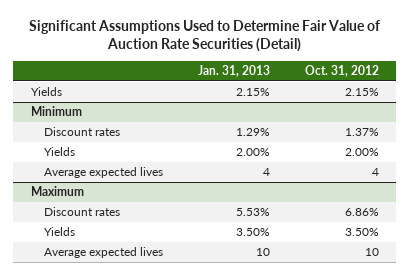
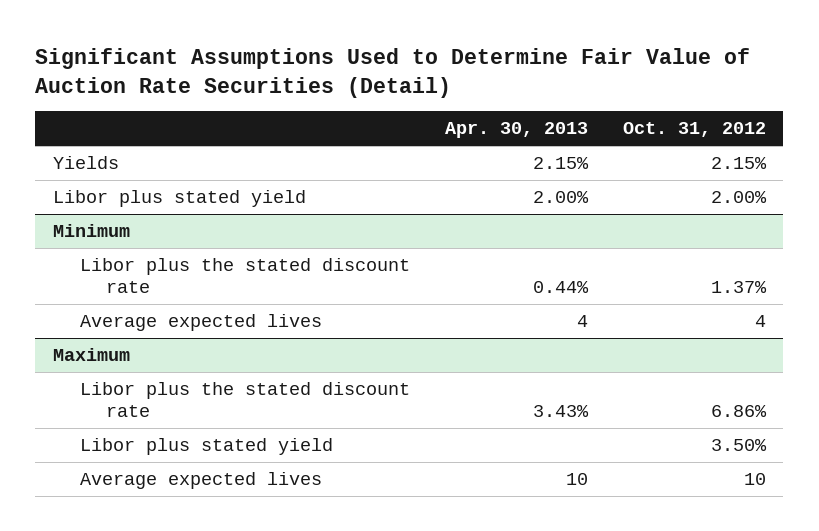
[198,65,271,78] Jan. 31, 2013 -> none
none -> [444,122,588,139] Apr. 30, 2013
none -> [53,189,307,207] Libor plus stated yield
[44,147,76,157] Yields -> none
[44,127,121,137] Discount rates -> [79,257,410,293] Libor plus the stated discount rate
[44,207,121,217] Discount rates -> [79,381,410,417] Libor plus the stated discount rate
[44,227,76,237] Yields -> [79,437,333,455] Libor plus stated yield

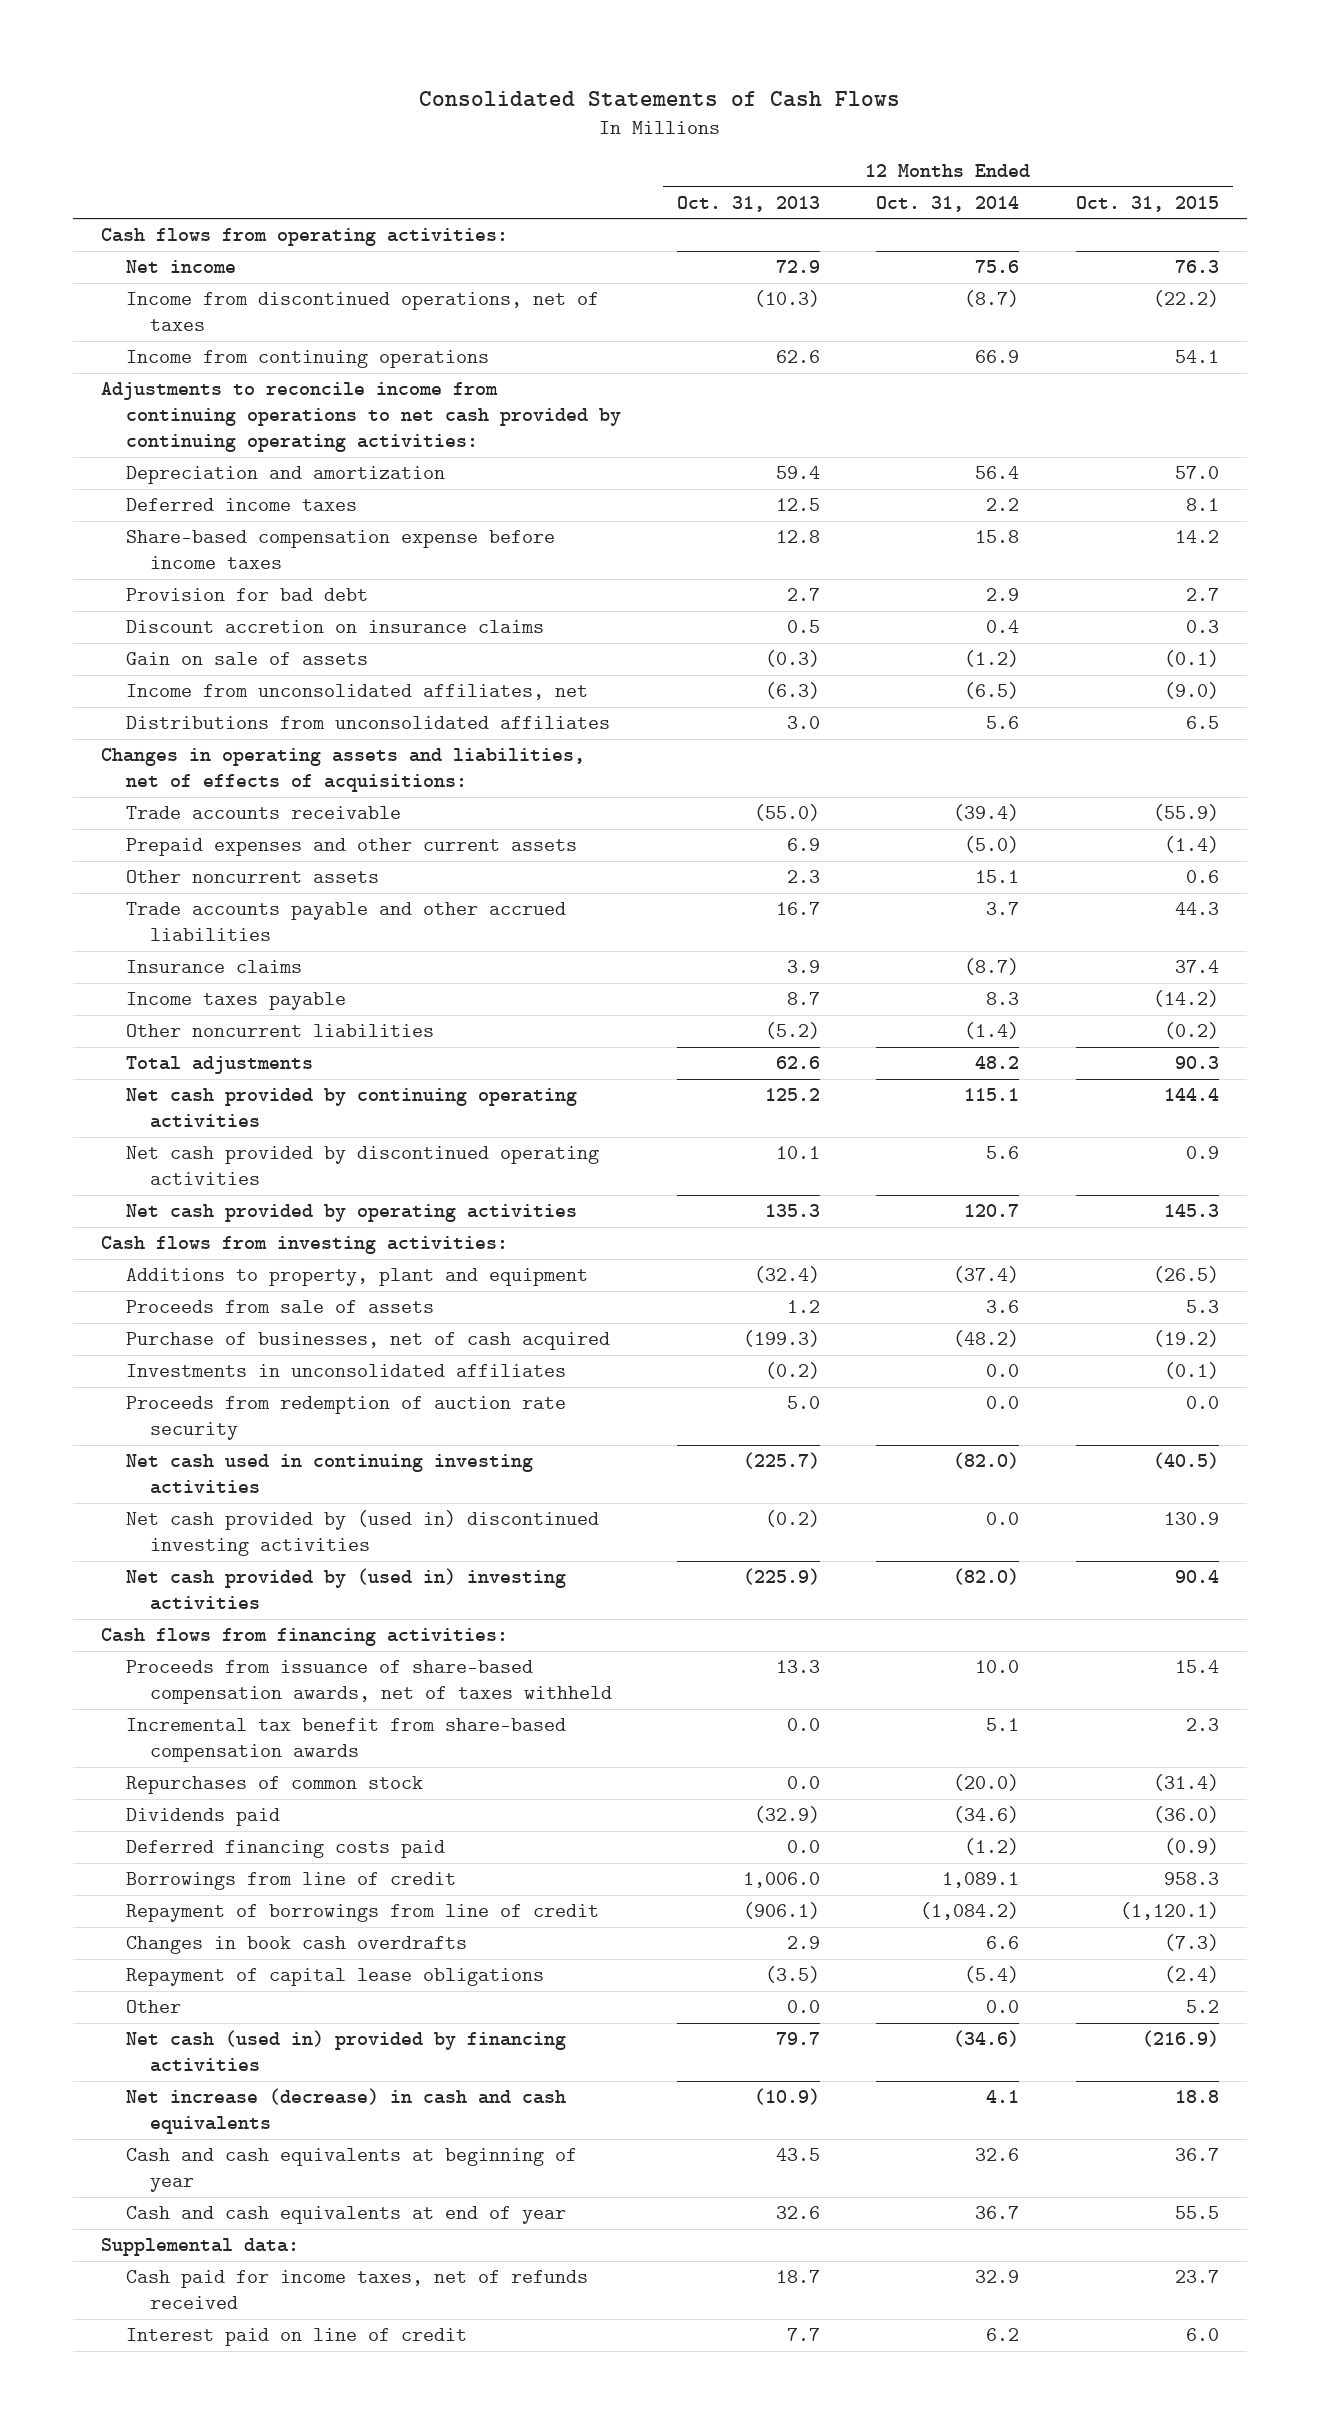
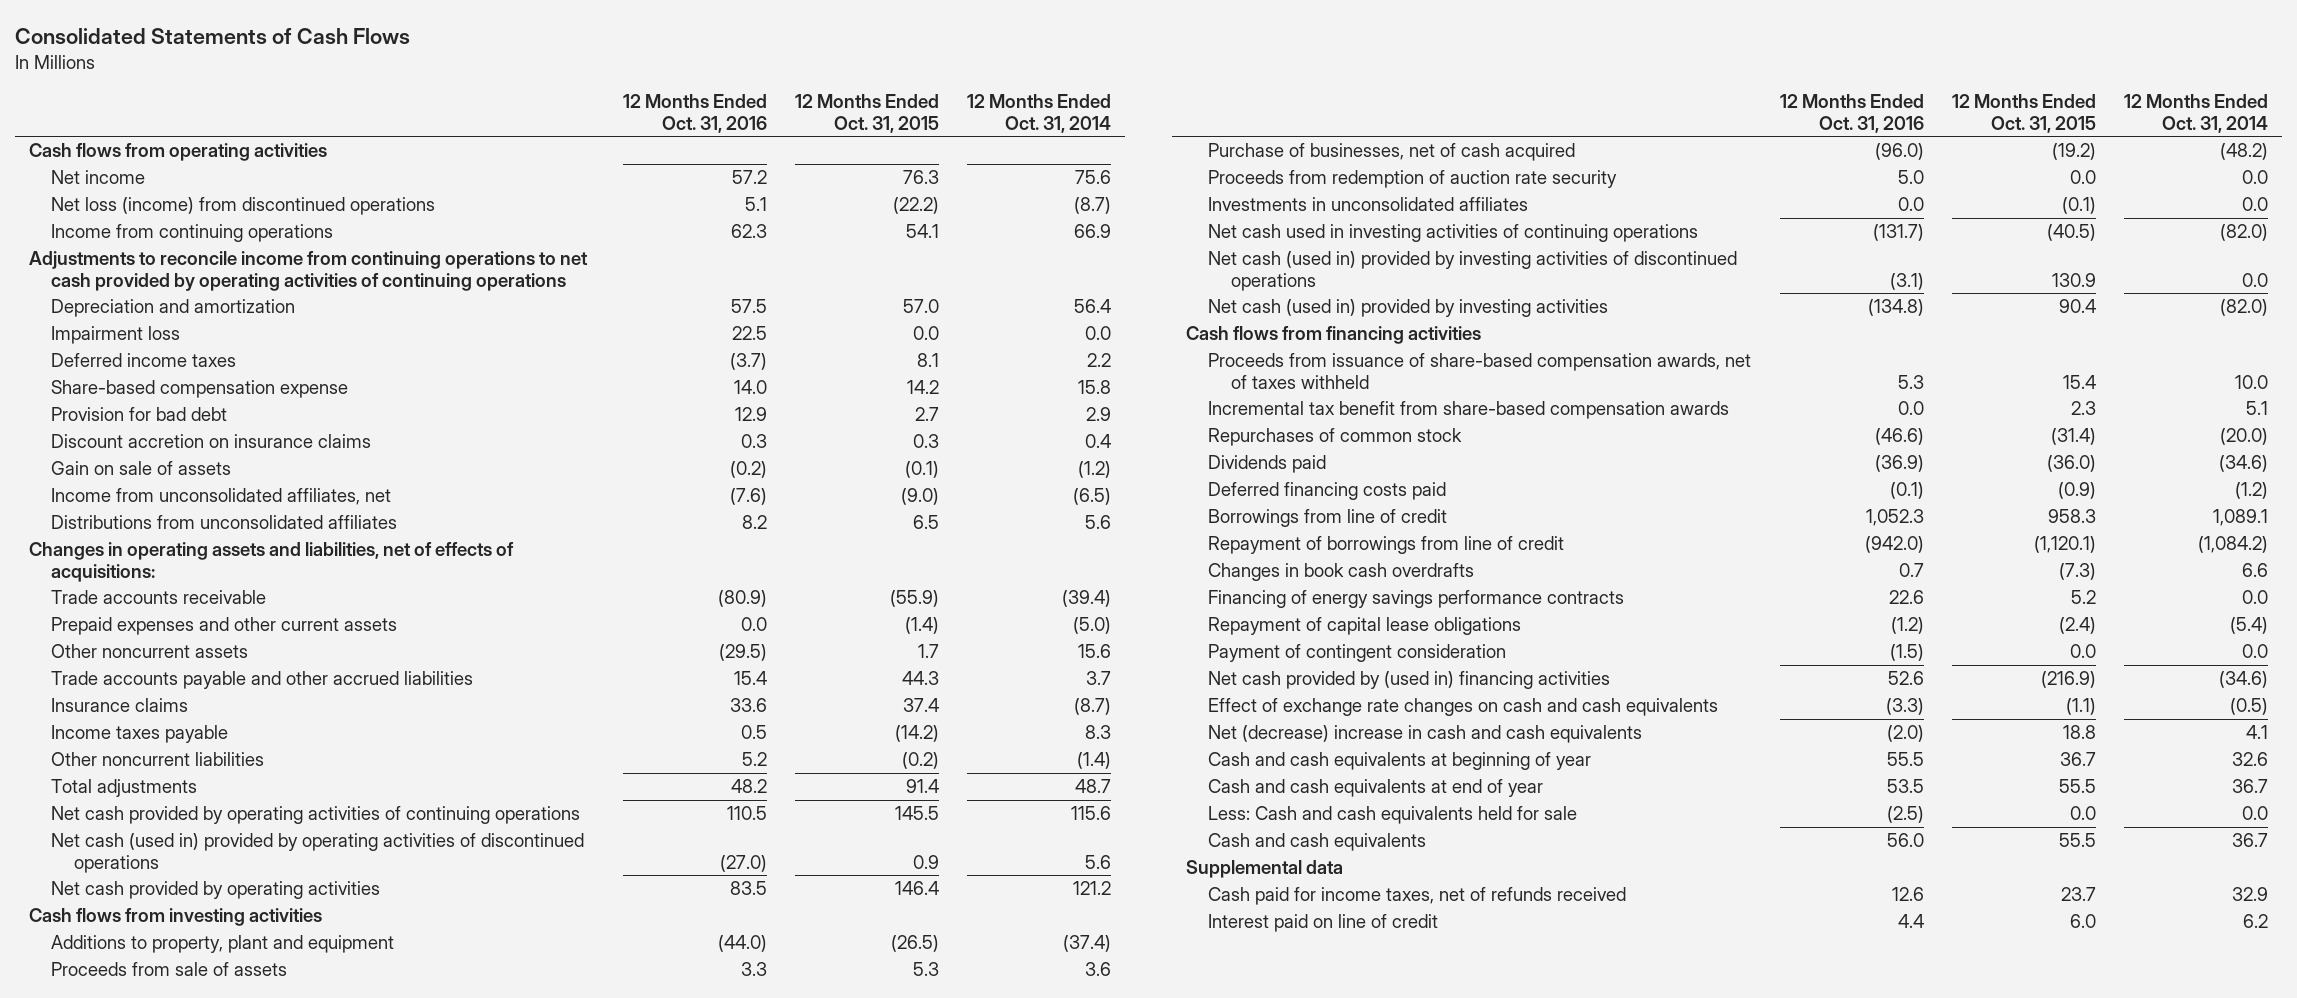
[676,195,820,212] Oct. 31, 2013 -> none
none -> [622,93,767,133] 12 Months Ended Oct. 31, 2016
[101,228,509,247] Cash flows from operating activities: -> [29,143,328,162] Cash flows from operating activities
[125,292,599,332] Income from discontinued operations, net of taxes -> [51,197,436,216] Net loss (income) from discontinued operations
[101,382,621,453] Adjustments to reconcile income from continuing operations to net cash provided by continuing operating activities: -> [29,251,589,291] Adjustments to reconcile income from continuing operations to net cash provided by operating activities of continuing operations
none -> [51,326,181,345] Impairment loss
[125,530,555,570] Share-based compensation expense before income taxes -> [51,380,349,399] Share-based compensation expense
[975,870,1020,884] 15.1 -> [1078,644,1112,659] 15.6
[1185,870,1219,884] 0.6 -> [917,644,939,659] 1.7
[975,1056,1020,1070] 48.2 -> [1075,779,1112,794] 48.7
[1174,1056,1219,1070] 90.3 -> [905,779,939,794] 91.4
[125,1088,577,1129] Net cash provided by continuing operating activities -> [51,806,581,825] Net cash provided by operating activities of continuing operations
[964,1088,1020,1102] 115.1 -> [1071,806,1112,821] 115.6
[1163,1088,1219,1102] 144.4 -> [894,806,939,821] 145.5
[125,1146,599,1186] Net cash provided by discontinued operating activities -> [51,833,585,873] Net cash (used in) provided by operating activities of discontinued operations
[964,1204,1020,1218] 120.7 -> [1073,881,1112,896] 121.2
[1163,1204,1219,1218] 145.3 -> [894,881,939,896] 146.4
[101,1236,509,1255] Cash flows from investing activities: -> [29,908,323,927] Cash flows from investing activities
[125,1364,566,1378] Investments in unconsolidated affiliates -> [1208,197,1529,212] Investments in unconsolidated affiliates
[125,1454,533,1495] Net cash used in continuing investing activities -> [1208,224,1699,243] Net cash used in investing activities of continuing operations
[125,1510,599,1557] Net cash provided by (used in) discontinued investing activities -> [1208,251,1738,291] Net cash (used in) provided by investing activities of discontinued operations
[125,1568,566,1611] Net cash provided by (used in) investing activities -> [1208,299,1609,318] Net cash (used in) provided by investing activities
[101,1628,509,1647] Cash flows from financing activities: -> [1186,326,1482,345] Cash flows from financing activities
none -> [1208,590,1625,609] Financing of energy savings performance contracts
[125,2000,181,2014] Other -> none
none -> [1208,644,1507,663] Payment of contingent consideration
[125,2030,566,2073] Net cash (used in) provided by financing activities -> [1208,671,1611,690] Net cash provided by (used in) financing activities
none -> [1208,698,1719,717] Effect of exchange rate changes on cash and cash equivalents
[125,2088,566,2135] Net increase (decrease) in cash and cash equivalents -> [1208,725,1643,744] Net (decrease) increase in cash and cash equivalents
none -> [1208,806,1578,825] Less: Cash and cash equivalents held for sale
none -> [1208,833,1427,852] Cash and cash equivalents
[101,2238,300,2257] Supplemental data: -> [1186,860,1344,879] Supplemental data

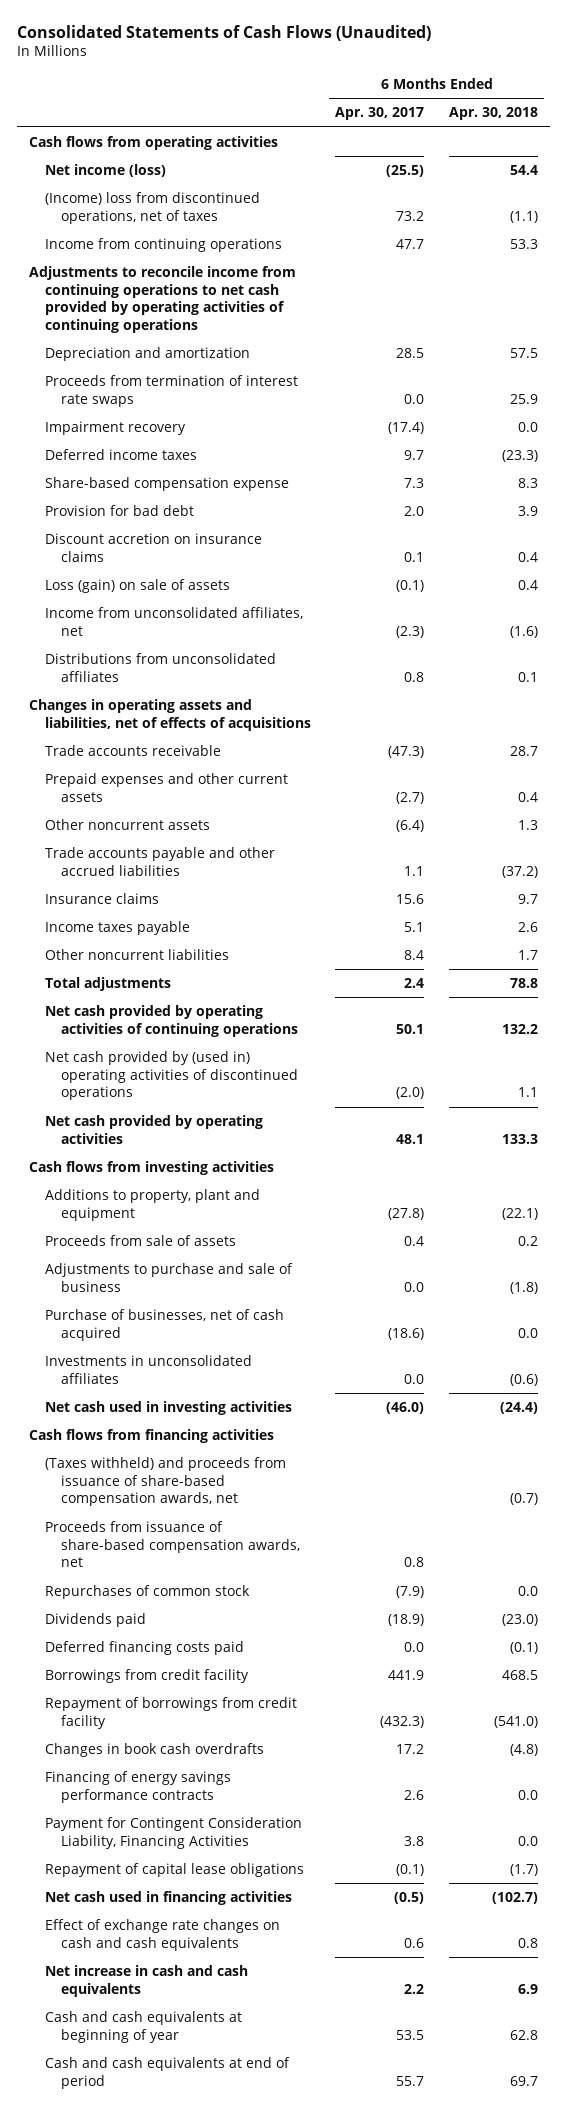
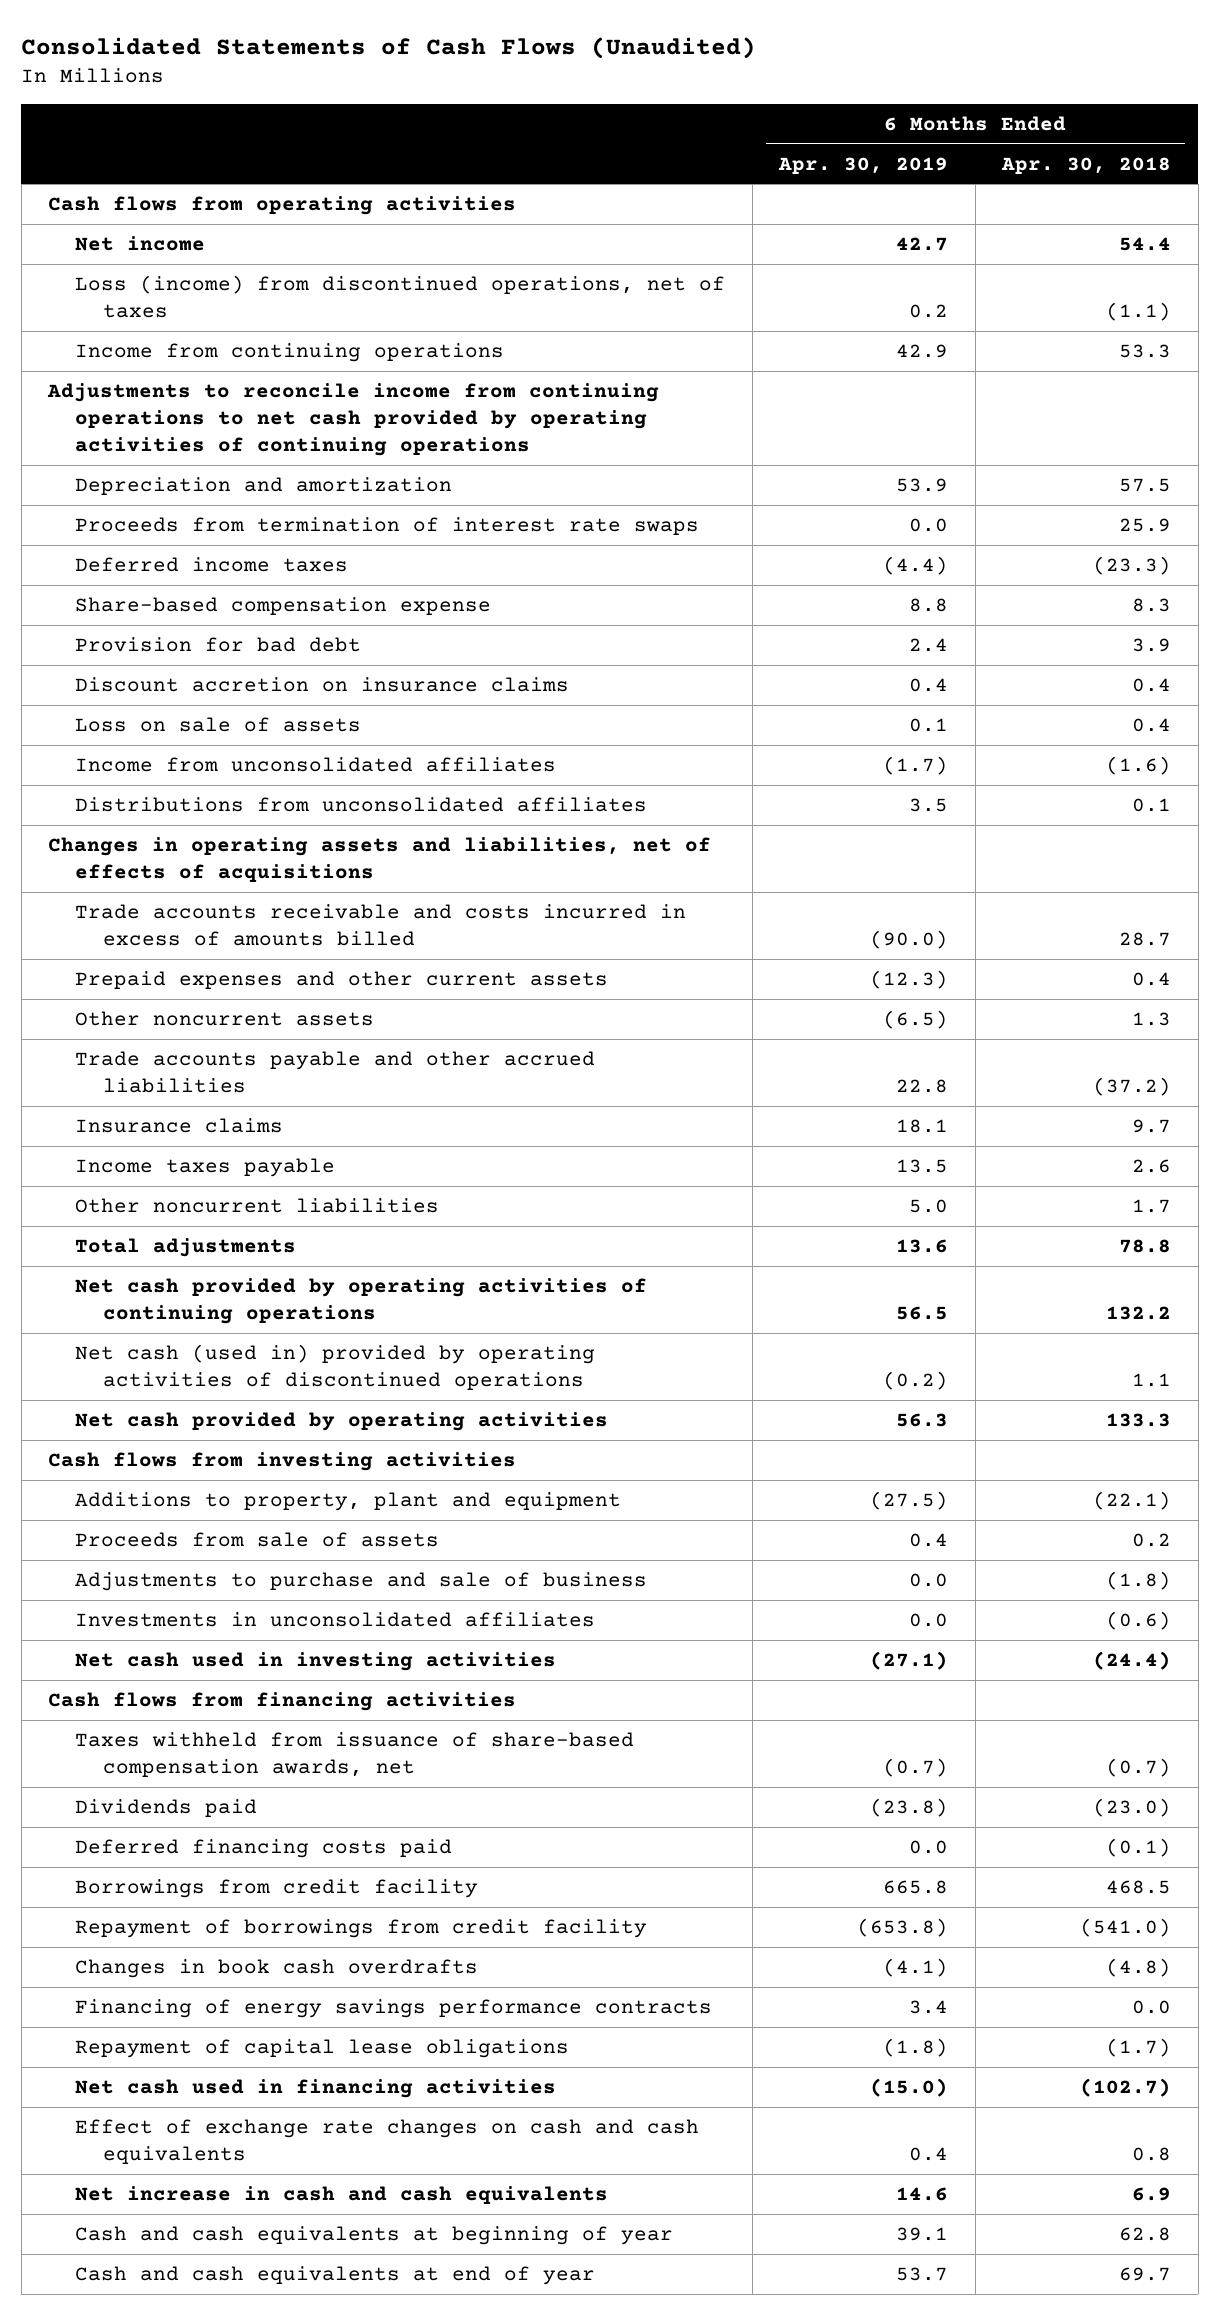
[335,107,425,121] Apr. 30, 2017 -> none
none -> [778,156,949,174] Apr. 30, 2019
[44,164,166,178] Net income (loss) -> [75,236,206,252] Net income
[44,192,260,224] (Income) loss from discontinued operations, net of taxes -> [75,275,726,318] Loss (income) from discontinued operations, net of taxes
[44,421,186,436] Impairment recovery -> none
[44,579,230,594] Loss (gain) on sale of assets -> [75,717,362,733] Loss on sale of assets
[44,607,303,636] Income from unconsolidated affiliates, net -> [75,757,557,773] Income from unconsolidated affiliates
[44,745,221,757] Trade accounts receivable -> [75,904,687,946] Trade accounts receivable and costs incurred in excess of amounts billed
[44,1051,299,1101] Net cash provided by (used in) operating activities of discontinued operations -> [75,1344,596,1390] Net cash (used in) provided by operating activities of discontinued operations
[44,1309,284,1341] Purchase of businesses, net of cash acquired -> none
[44,1521,301,1568] Proceeds from issuance of share-based compensation awards, net -> none
[44,1585,250,1600] Repurchases of common stock -> none
[44,1457,286,1507] (Taxes withheld) and proceeds from issuance of share-based compensation awards, net -> [75,1732,635,1777] Taxes withheld from issuance of share-based compensation awards, net
[44,1817,302,1849] Payment for Contingent Consideration Liability, Financing Activities -> none
[44,2057,290,2089] Cash and cash equivalents at end of period -> [75,2266,596,2286] Cash and cash equivalents at end of year

